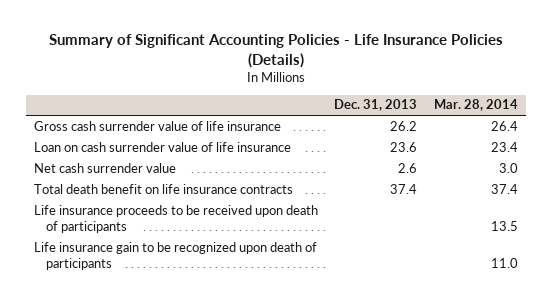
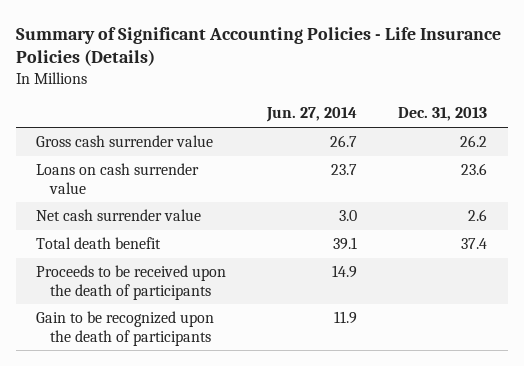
[433,99,518,112] Mar. 28, 2014 -> none
none -> [266,107,358,123] Jun. 27, 2014
[34,120,282,131] Gross cash surrender value of life insurance -> [36,135,214,148] Gross cash surrender value
[34,141,292,152] Loan on cash surrender value of life insurance -> [36,163,200,194] Loans on cash surrender value
[34,183,294,194] Total death benefit on life insurance contracts -> [36,237,162,250] Total death benefit
[34,204,319,234] Life insurance proceeds to be received upon death of participants -> [36,265,227,300] Proceeds to be received upon the death of participants
[34,241,318,271] Life insurance gain to be recognized upon death of participants -> [36,311,215,346] Gain to be recognized upon the death of participants

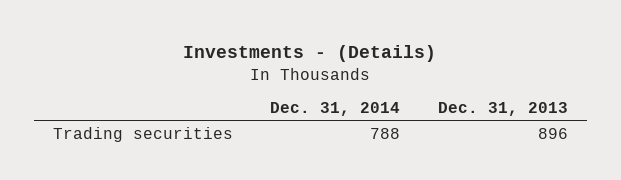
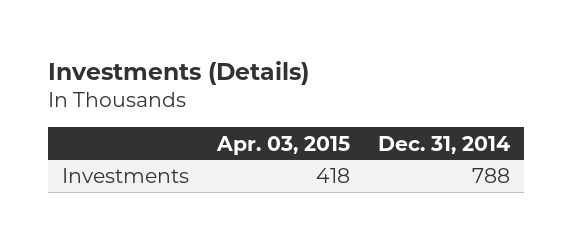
[183,45,437,63] Investments - (Details) -> [47,60,309,85] Investments (Details)
[438,102,569,117] Dec. 31, 2013 -> none
none -> [215,135,350,155] Apr. 03, 2015
[52,126,233,142] Trading securities -> [61,168,189,184] Investments

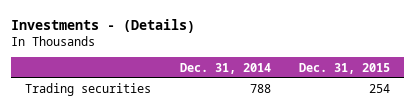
[47,60,309,85] Investments (Details) -> [11,18,196,33] Investments - (Details)
[215,135,350,155] Apr. 03, 2015 -> none
none -> [298,62,390,74] Dec. 31, 2015
[61,168,189,184] Investments -> [25,83,152,97] Trading securities

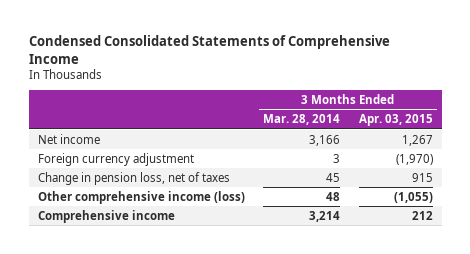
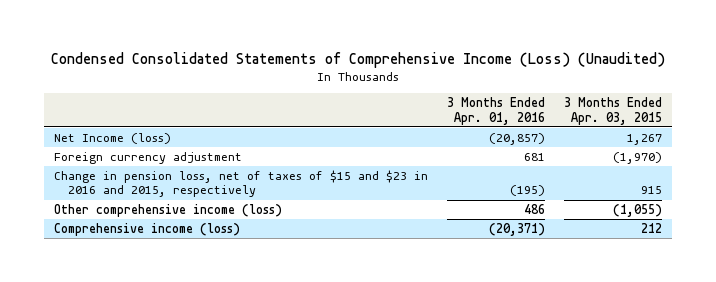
[28,35,390,64] Condensed Consolidated Statements of Comprehensive Income -> [50,51,665,68] Condensed Consolidated Statements of Comprehensive Income (Loss) (Unaudited)
[263,114,341,126] Mar. 28, 2014 -> none
none -> [446,97,545,125] 3 Months Ended Apr. 01, 2016
[37,133,100,144] Net income -> [53,132,171,144] Net Income (loss)
[37,171,230,185] Change in pension loss, net of taxes -> [53,169,428,198] Change in pension loss, net of taxes of $15 and $23 in 2016 and 2015, respectively
[37,209,175,223] Comprehensive income -> [53,222,240,236] Comprehensive income (loss)

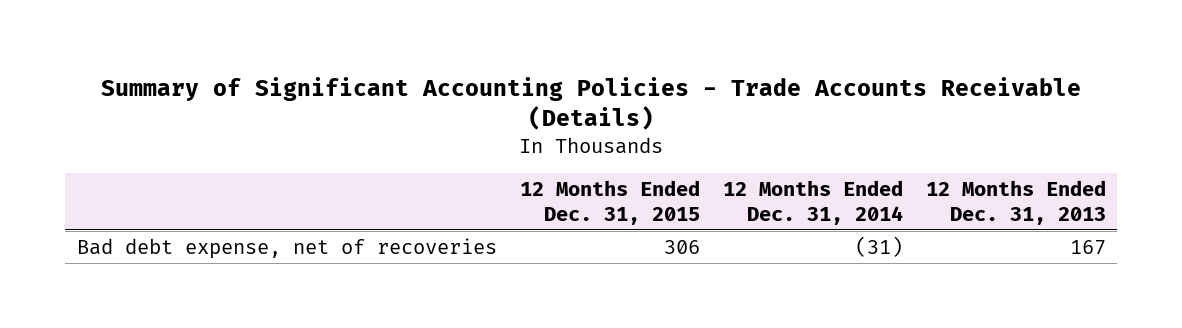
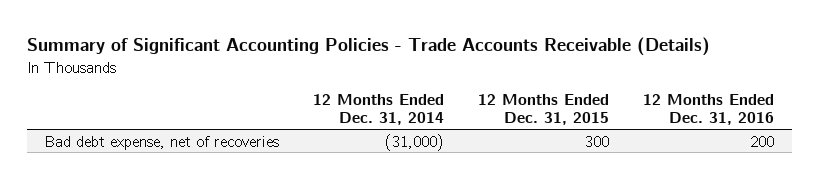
[925,179,1106,225] 12 Months Ended Dec. 31, 2013 -> none
none -> [643,94,775,126] 12 Months Ended Dec. 31, 2016
[663,239,700,254] 306 -> [585,135,610,147] 300
[854,235,903,257] (31) -> [384,133,444,151] (31,000)

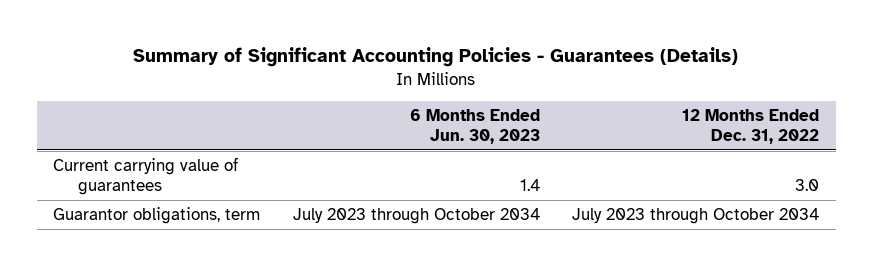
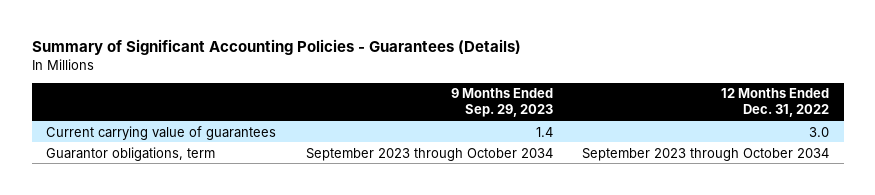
[409,108,540,144] 6 Months Ended Jun. 30, 2023 -> none
none -> [450,88,553,118] 9 Months Ended Sep. 29, 2023
[572,207,820,224] July 2023 through October 2034 -> [582,147,830,161] September 2023 through October 2034

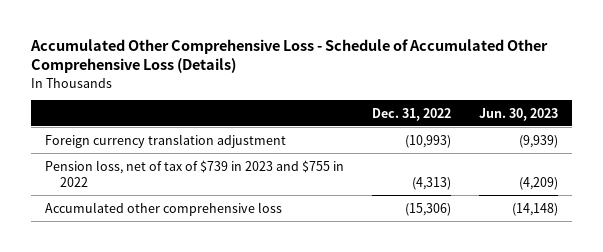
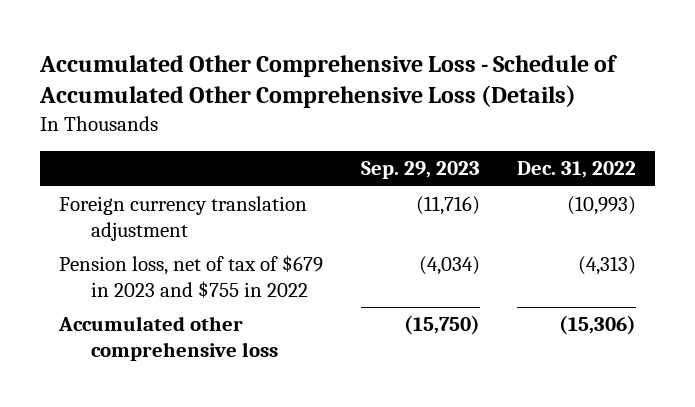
[478,107,558,121] Jun. 30, 2023 -> none
none -> [360,161,480,180] Sep. 29, 2023
[45,159,345,187] Pension loss, net of tax of $739 in 2023 and $755 in 2022 -> [59,255,324,298] Pension loss, net of tax of $679 in 2023 and $755 in 2022

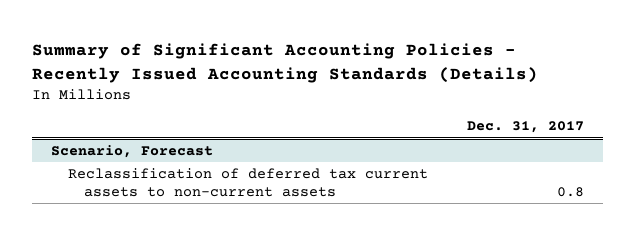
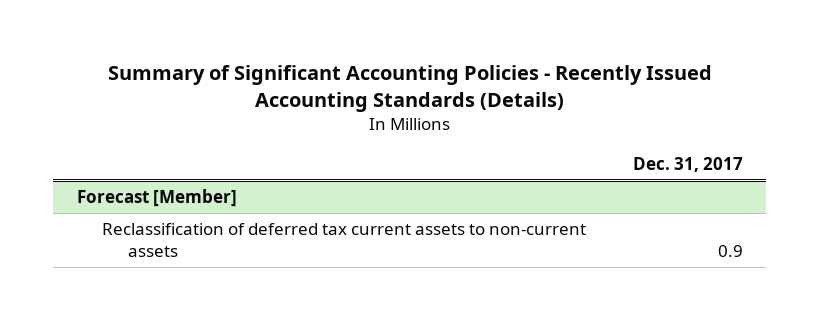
[51,144,214,158] Scenario, Forecast -> [76,189,237,208] Forecast [Member]
[556,187,584,198] 0.8 -> [717,245,743,258] 0.9

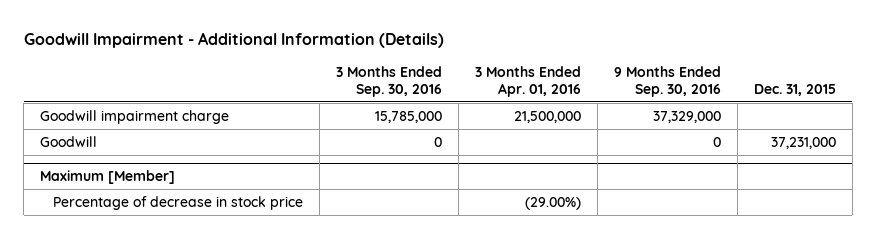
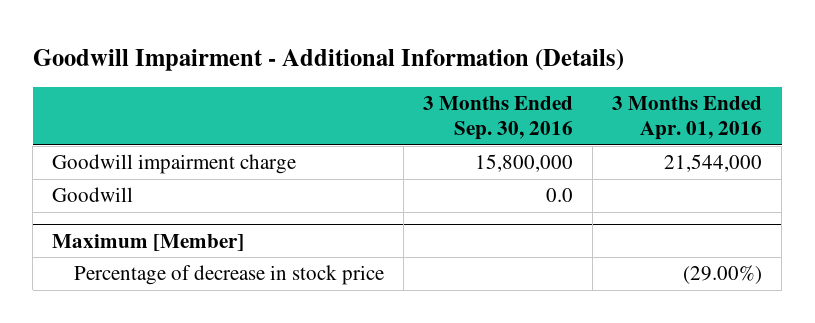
[613,65,721,97] 9 Months Ended Sep. 30, 2016 -> none
[753,83,836,96] Dec. 31, 2015 -> none
[375,110,443,123] 15,785,000 -> [474,154,573,173] 15,800,000
[513,110,581,123] 21,500,000 -> [664,154,763,173] 21,544,000
[434,136,443,147] 0 -> [545,188,573,203] 0.0

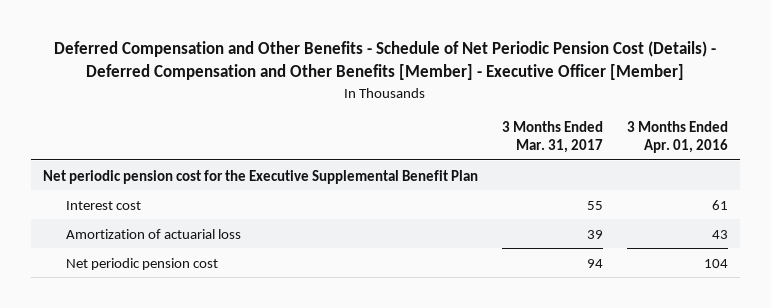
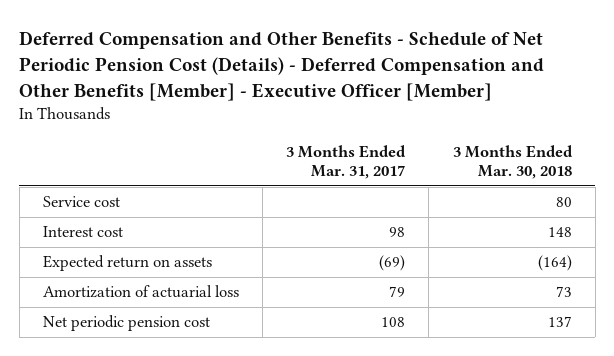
[626,121,728,153] 3 Months Ended Apr. 01, 2016 -> none
none -> [452,144,573,180] 3 Months Ended Mar. 30, 2018
[42,169,478,184] Net periodic pension cost for the Executive Supplemental Benefit Plan -> none
none -> [42,196,120,208] Service cost
[586,200,603,210] 55 -> [389,227,406,238] 98
none -> [42,255,212,272] Expected return on assets
[586,229,603,239] 39 -> [389,286,406,298] 79
[586,258,603,268] 94 -> [381,317,406,328] 108

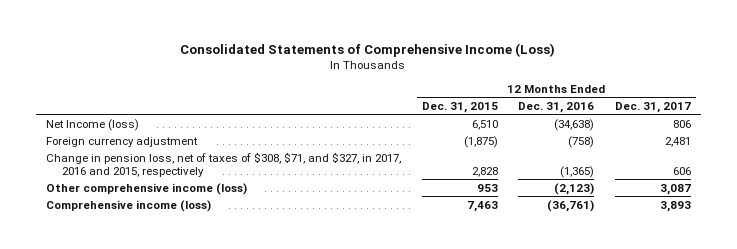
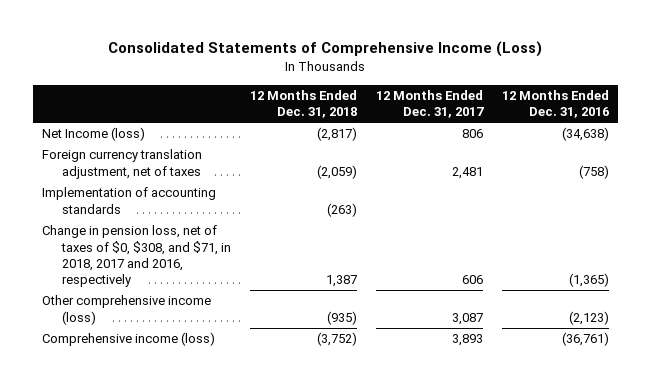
[421,101,498,113] Dec. 31, 2015 -> none
none -> [250,89,358,119] 12 Months Ended Dec. 31, 2018
[46,136,199,147] Foreign currency adjustment -> [42,149,203,179] Foreign currency translation adjustment, net of taxes
none -> [42,187,217,214] Implementation of accounting standards
[46,151,402,177] Change in pension loss, net of taxes of $308, $71, and $327, in 2017, 2016 and 2015, respectively -> [42,225,232,287] Change in pension loss, net of taxes of $0, $308, and $71, in 2018, 2017 and 2016, respectively

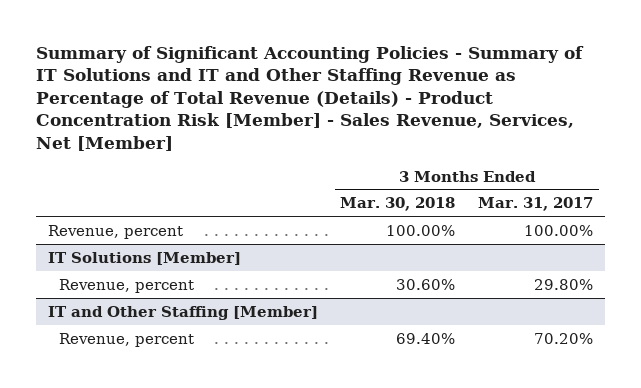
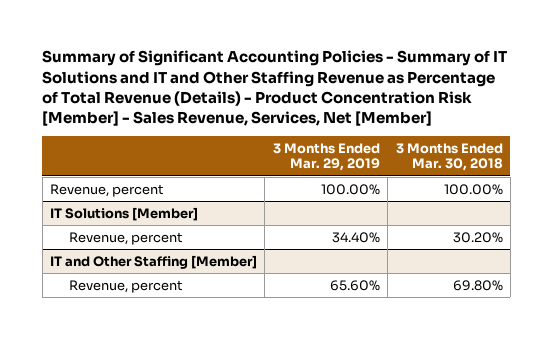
[478,197,594,212] Mar. 31, 2017 -> none
none -> [272,142,380,172] 3 Months Ended Mar. 29, 2019
[396,278,456,290] 30.60% -> [452,231,503,243] 30.20%
[396,332,456,344] 69.40% -> [452,279,503,291] 69.80%

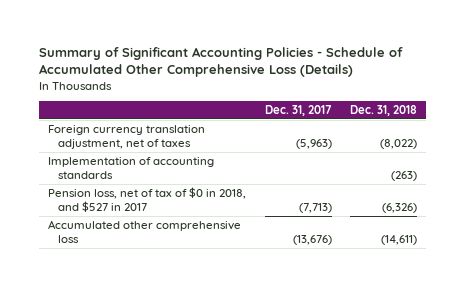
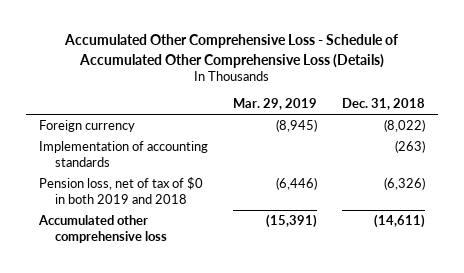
[39,46,404,78] Summary of Significant Accounting Policies - Schedule of Accumulated Other Comprehensive Loss (Details) -> [64,34,399,68] Accumulated Other Comprehensive Loss - Schedule of Accumulated Other Comprehensive Loss (Details)
[264,104,332,116] Dec. 31, 2017 -> none
none -> [233,98,318,111] Mar. 29, 2019
[48,124,206,149] Foreign currency translation adjustment, net of taxes -> [38,119,135,132] Foreign currency
[48,186,247,212] Pension loss, net of tax of $0 in 2018, and $527 in 2017 -> [38,176,203,204] Pension loss, net of tax of $0 in both 2019 and 2018

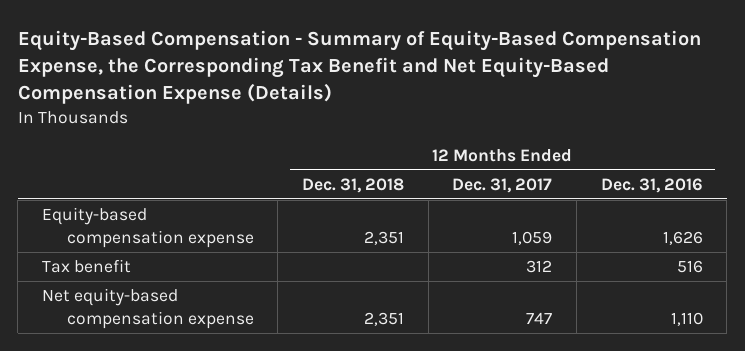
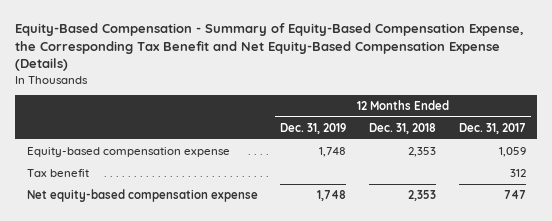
[600,177,703,193] Dec. 31, 2016 -> none
none -> [280,122,347,134] Dec. 31, 2019
[363,230,404,245] 2,351 -> [407,147,436,158] 2,353
[363,311,404,326] 2,351 -> [407,190,436,202] 2,353

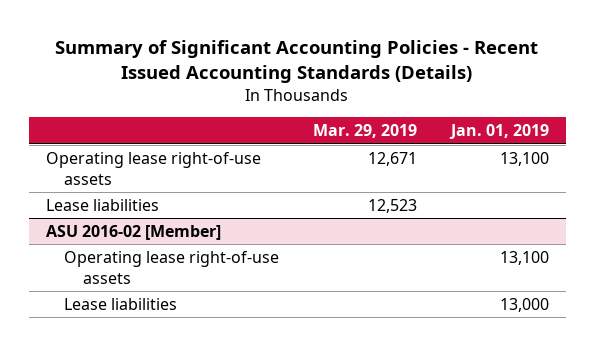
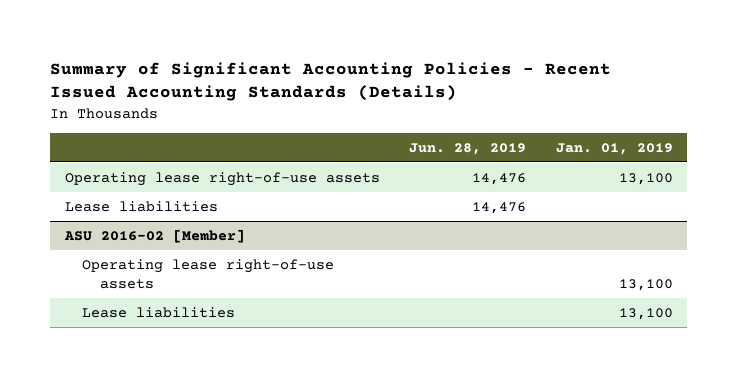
[312,124,417,139] Mar. 29, 2019 -> none
none -> [409,142,527,155] Jun. 28, 2019
[499,298,549,313] 13,000 -> [618,307,673,320] 13,100

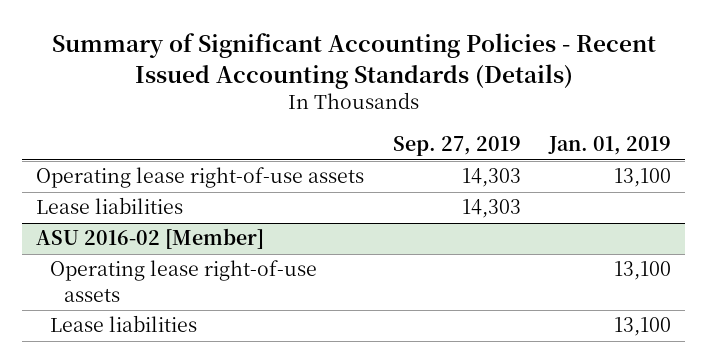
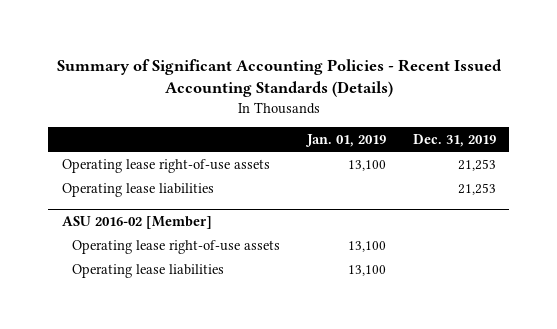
[392,136,521,157] Sep. 27, 2019 -> none
none -> [412,134,496,148] Dec. 31, 2019
[36,197,184,215] Lease liabilities -> [61,182,214,197] Operating lease liabilities
[50,315,198,333] Lease liabilities -> [71,263,224,278] Operating lease liabilities

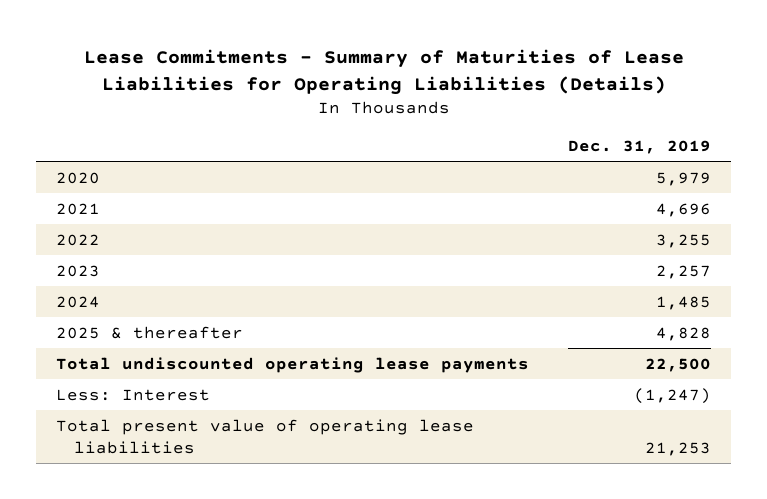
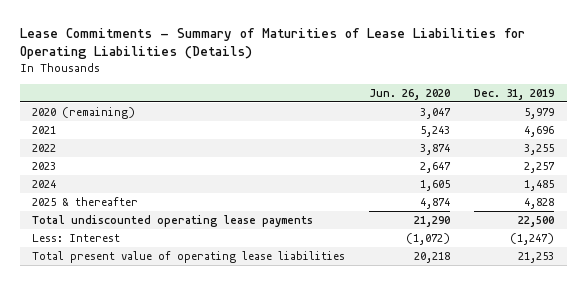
none -> [369,88,451,100] Jun. 26, 2020
[55,171,100,184] 2020 -> [31,106,135,119] 2020 (remaining)

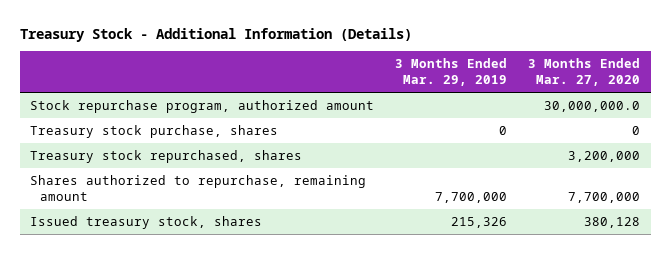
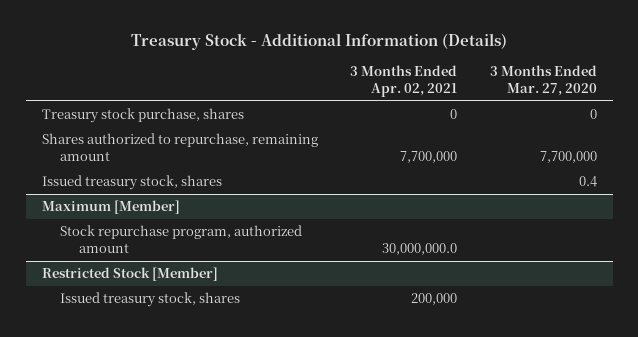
[395,58,508,87] 3 Months Ended Mar. 29, 2019 -> none
none -> [350,64,458,97] 3 Months Ended Apr. 02, 2021
[30,99,375,113] Stock repurchase program, authorized amount -> none
[30,149,303,163] Treasury stock repurchased, shares -> none
[584,216,641,228] 380,128 -> [578,176,597,188] 0.4
none -> [41,200,180,215] Maximum [Member]
none -> [60,225,303,254] Stock repurchase program, authorized amount
none -> [41,267,218,282] Restricted Stock [Member]
none -> [60,292,241,308] Issued treasury stock, shares

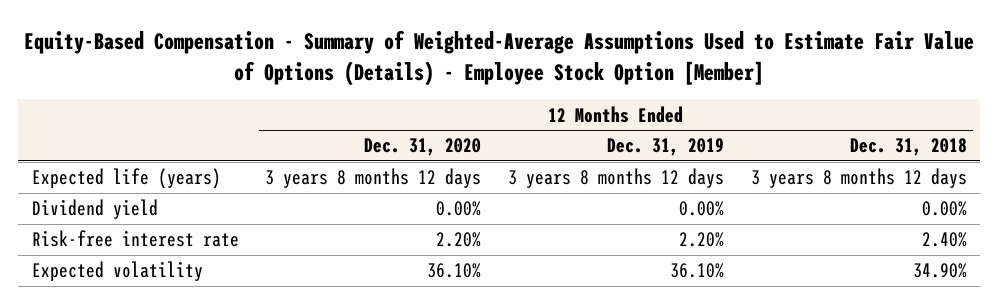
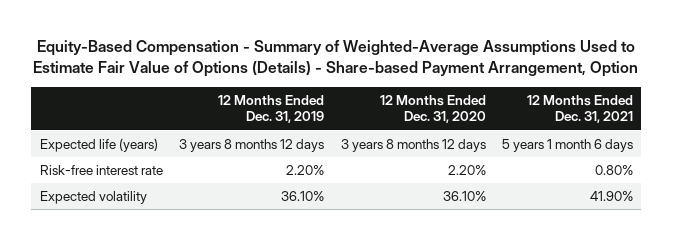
[24,29,975,86] Equity-Based Compensation - Summary of Weighted-Average Assumptions Used to Estimate Fair Value of Options (Details) - Employee Stock Option [Member] -> [33,40,639,78] Equity-Based Compensation - Summary of Weighted-Average Assumptions Used to Estimate Fair Value of Options (Details) - Share-based Payment Arrangement, Option
[849,138,967,157] Dec. 31, 2018 -> none
none -> [527,95,634,124] 12 Months Ended Dec. 31, 2021
[31,199,158,220] Dividend yield -> none

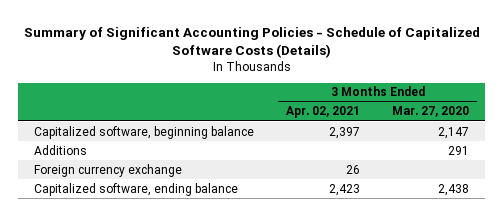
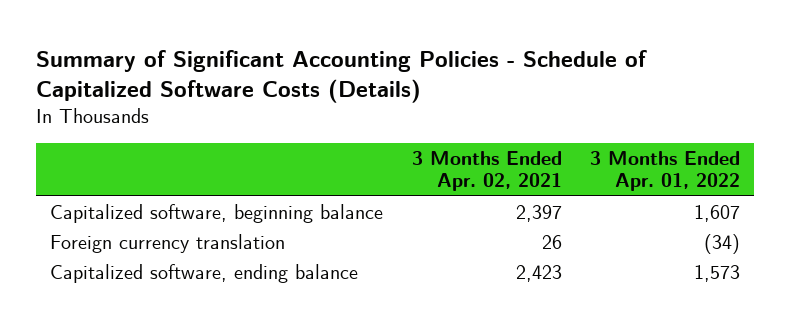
[392,106,470,118] Mar. 27, 2020 -> none
none -> [590,150,741,192] 3 Months Ended Apr. 01, 2022
[34,144,88,155] Additions -> none
[34,163,183,177] Foreign currency exchange -> [50,233,286,253] Foreign currency translation

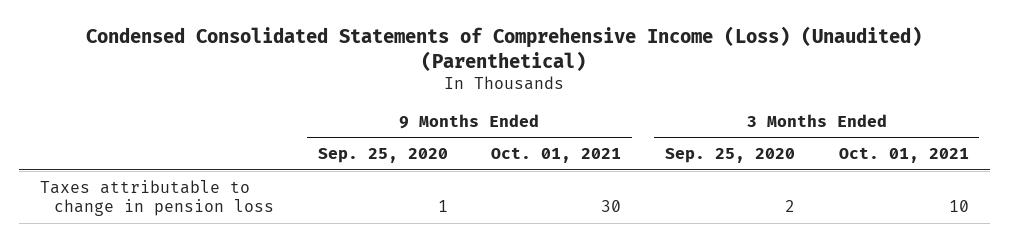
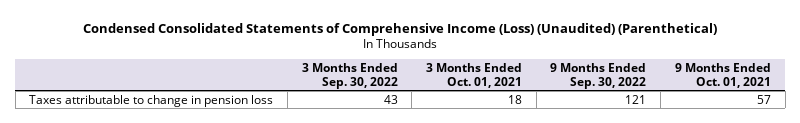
[317,148,448,164] Sep. 25, 2020 -> none
[664,148,795,164] Sep. 25, 2020 -> none
none -> [301,63,398,89] 3 Months Ended Sep. 30, 2022
none -> [550,63,647,89] 9 Months Ended Sep. 30, 2022
[601,200,622,213] 30 -> [756,94,771,104] 57
[948,200,969,213] 10 -> [508,94,523,104] 18

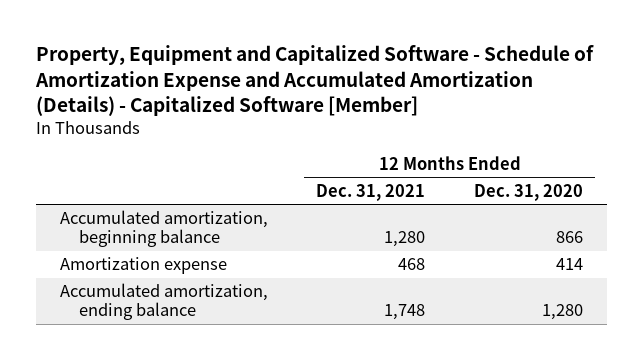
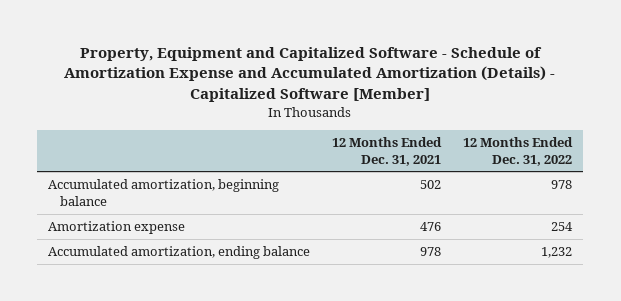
[473,183,583,201] Dec. 31, 2020 -> none
none -> [463,136,574,166] 12 Months Ended Dec. 31, 2022
[384,231,426,248] 1,280 -> [420,179,442,189] 502
[398,258,426,271] 468 -> [420,221,442,231] 476
[384,304,426,321] 1,748 -> [420,246,442,256] 978

